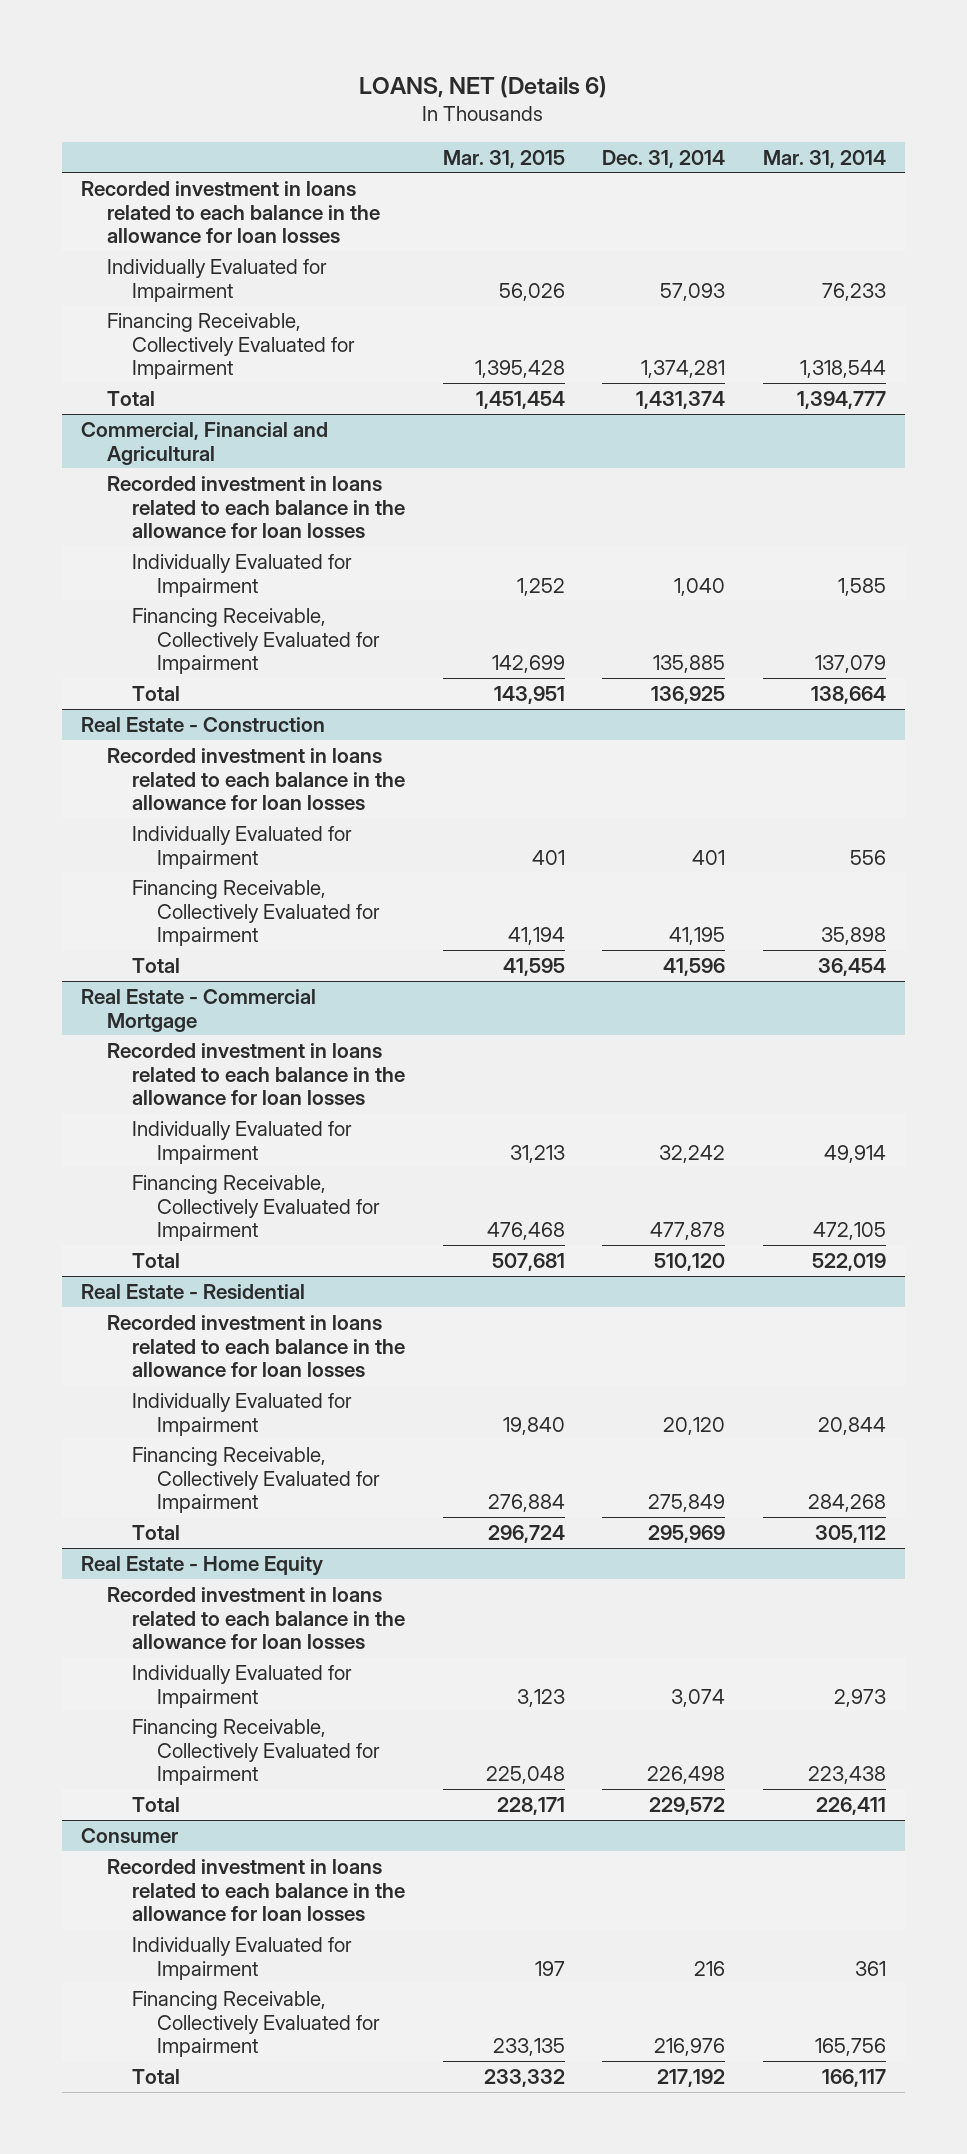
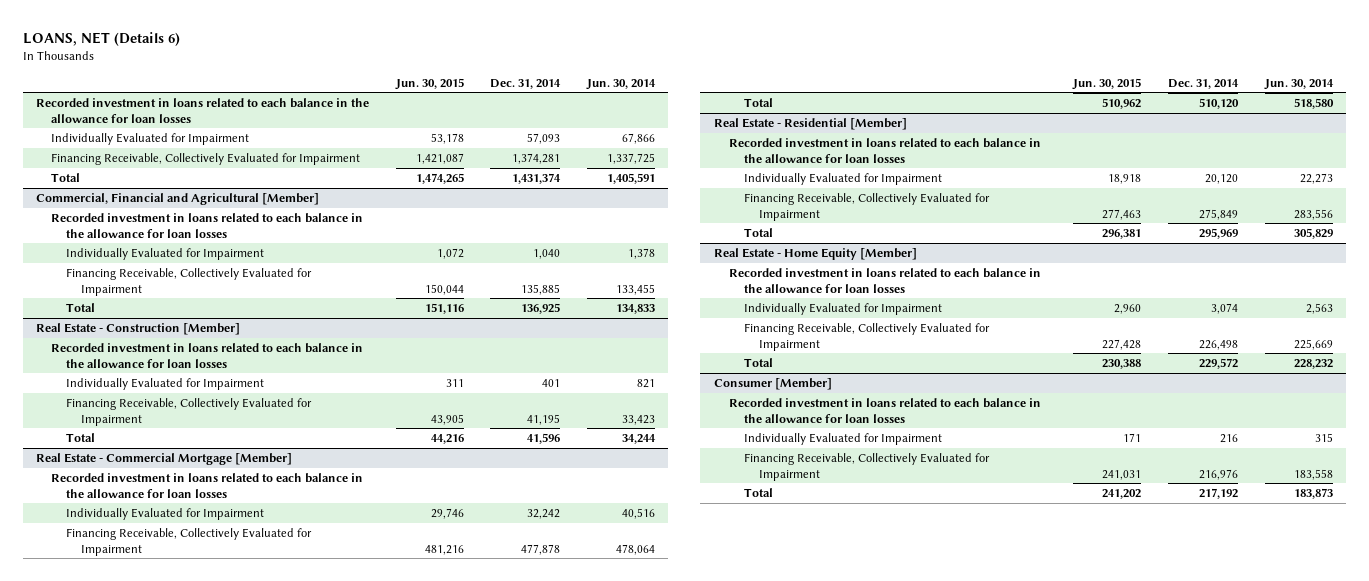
[442,149,565,168] Mar. 31, 2015 -> none
[762,149,886,168] Mar. 31, 2014 -> none
none -> [394,77,464,90] Jun. 30, 2015
none -> [586,78,657,90] Jun. 30, 2014
[81,421,329,465] Commercial, Financial and Agricultural -> [36,193,320,206] Commercial, Financial and Agricultural [Member]
[81,716,326,732] Real Estate - Construction -> [36,323,241,336] Real Estate - Construction [Member]
[81,988,317,1032] Real Estate - Commercial Mortgage -> [36,453,293,466] Real Estate - Commercial Mortgage [Member]
[81,1283,306,1299] Real Estate - Residential -> [713,118,907,131] Real Estate - Residential [Member]
[81,1555,324,1576] Real Estate - Home Equity -> [713,248,917,261] Real Estate - Home Equity [Member]
[81,1827,179,1843] Consumer -> [713,378,832,391] Consumer [Member]

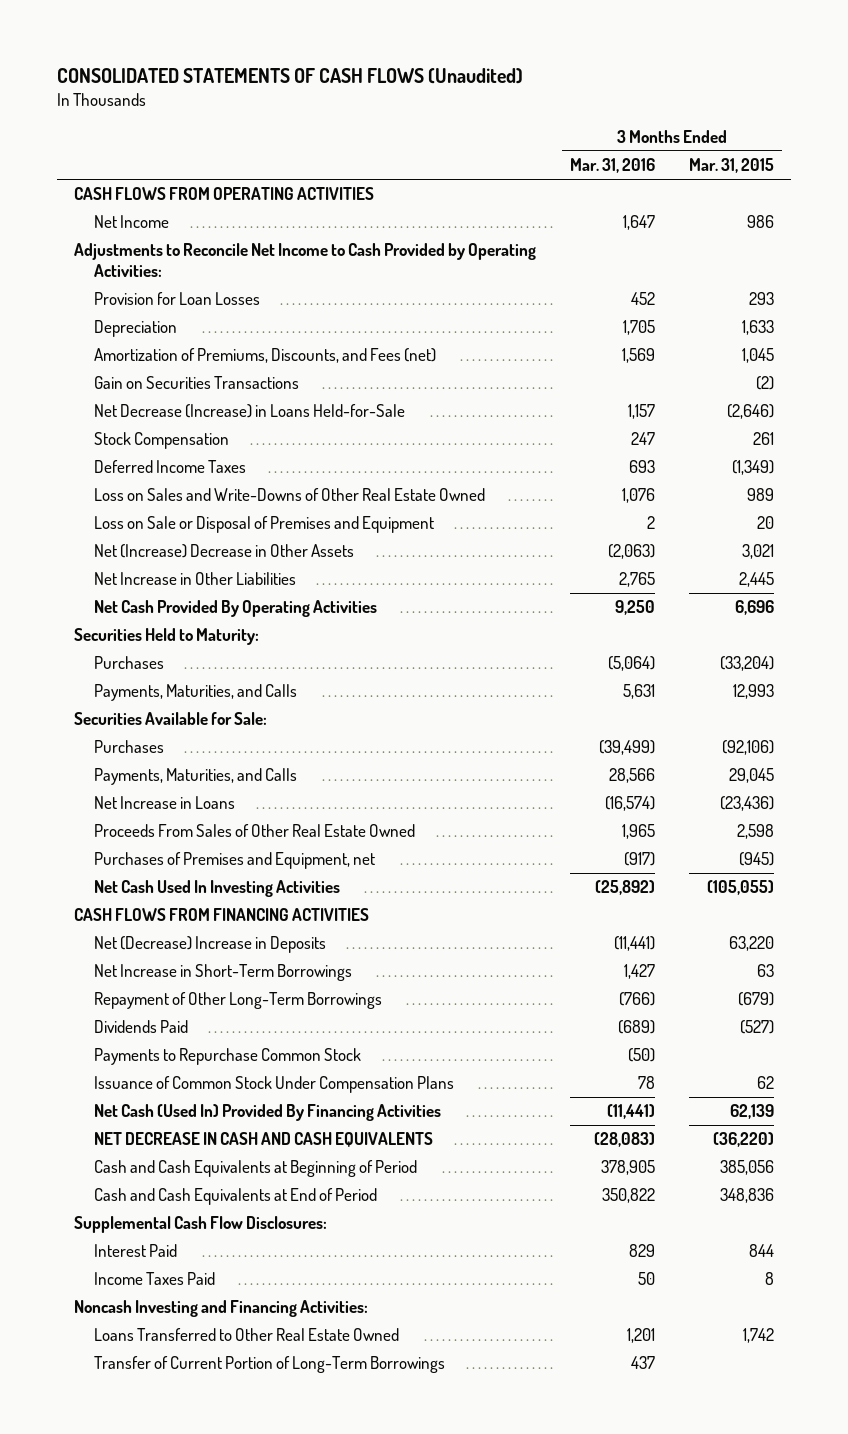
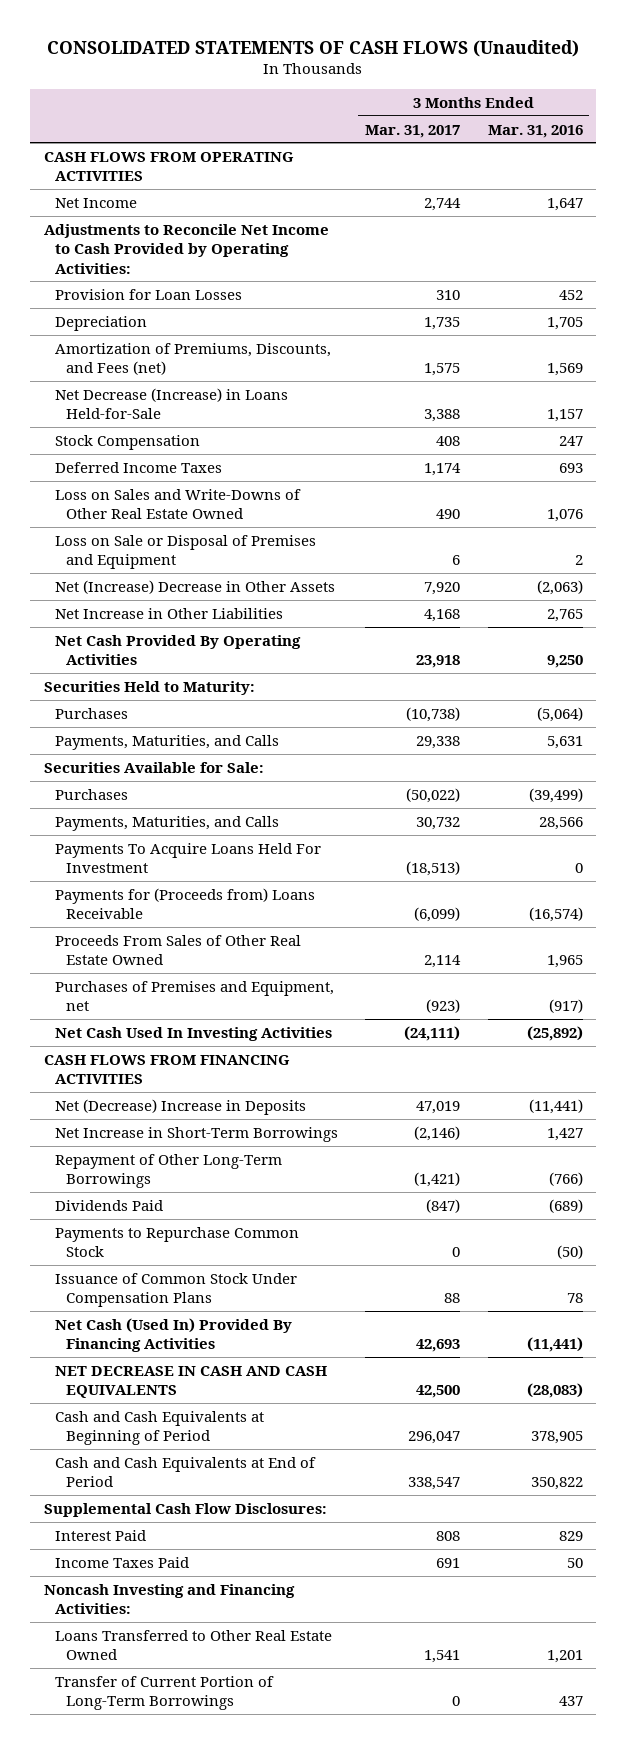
[688,158,774,174] Mar. 31, 2015 -> none
none -> [365,124,461,138] Mar. 31, 2017
[93,376,299,390] Gain on Securities Transactions -> none
none -> [54,842,321,874] Payments To Acquire Loans Held For Investment
[93,796,235,810] Net Increase in Loans -> [54,887,315,920] Payments for (Proceeds from) Loans Receivable

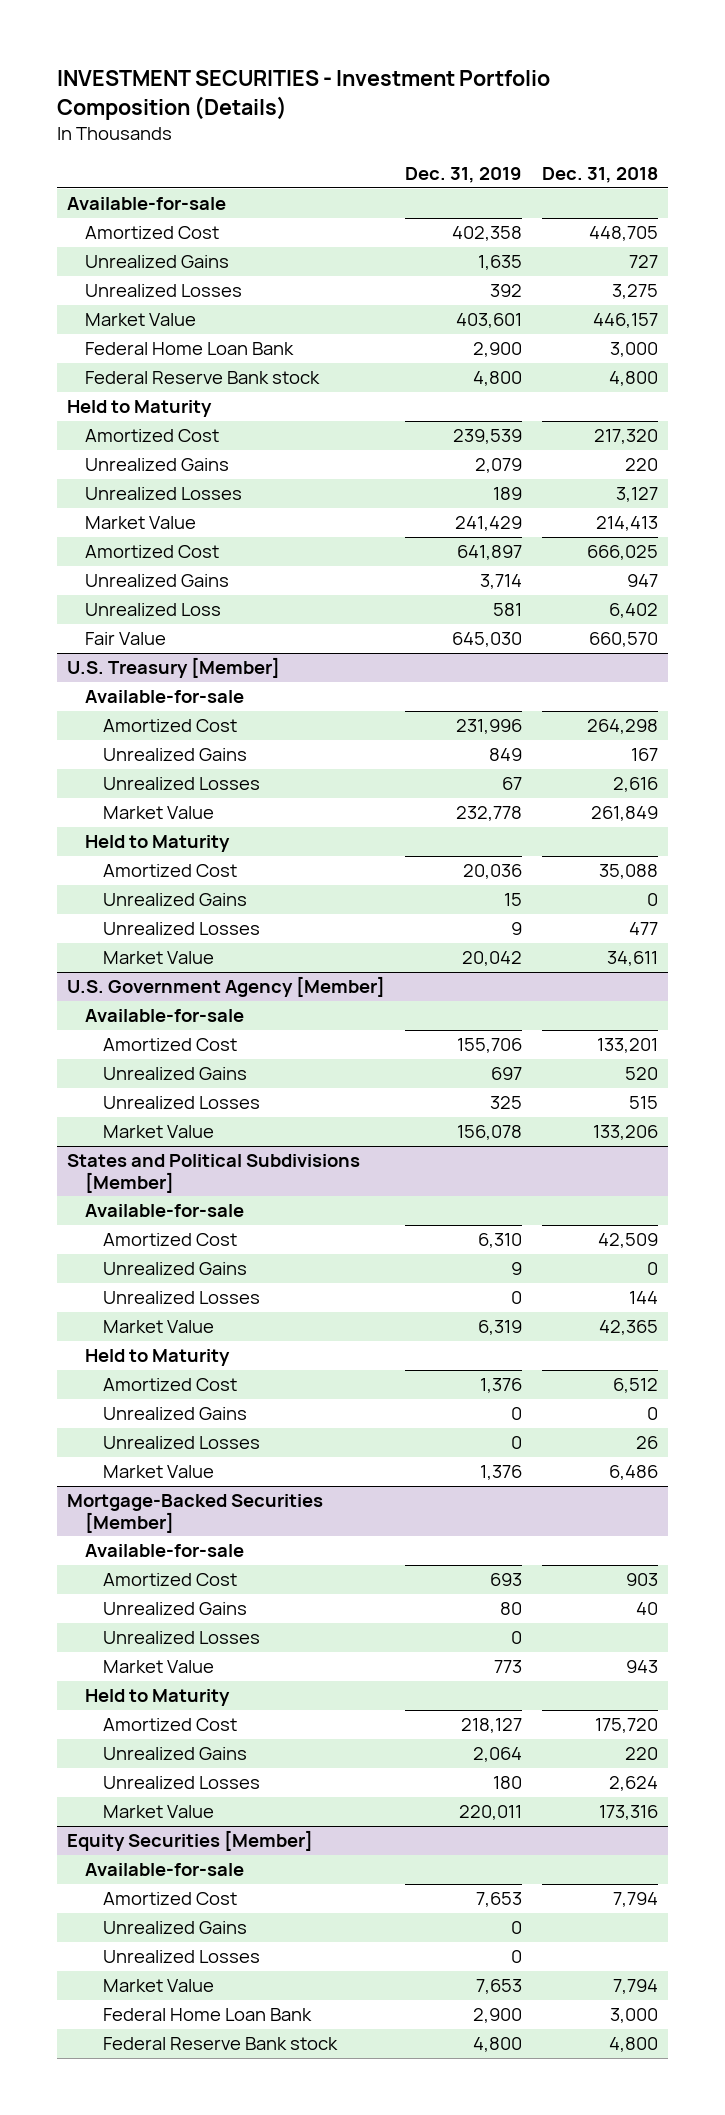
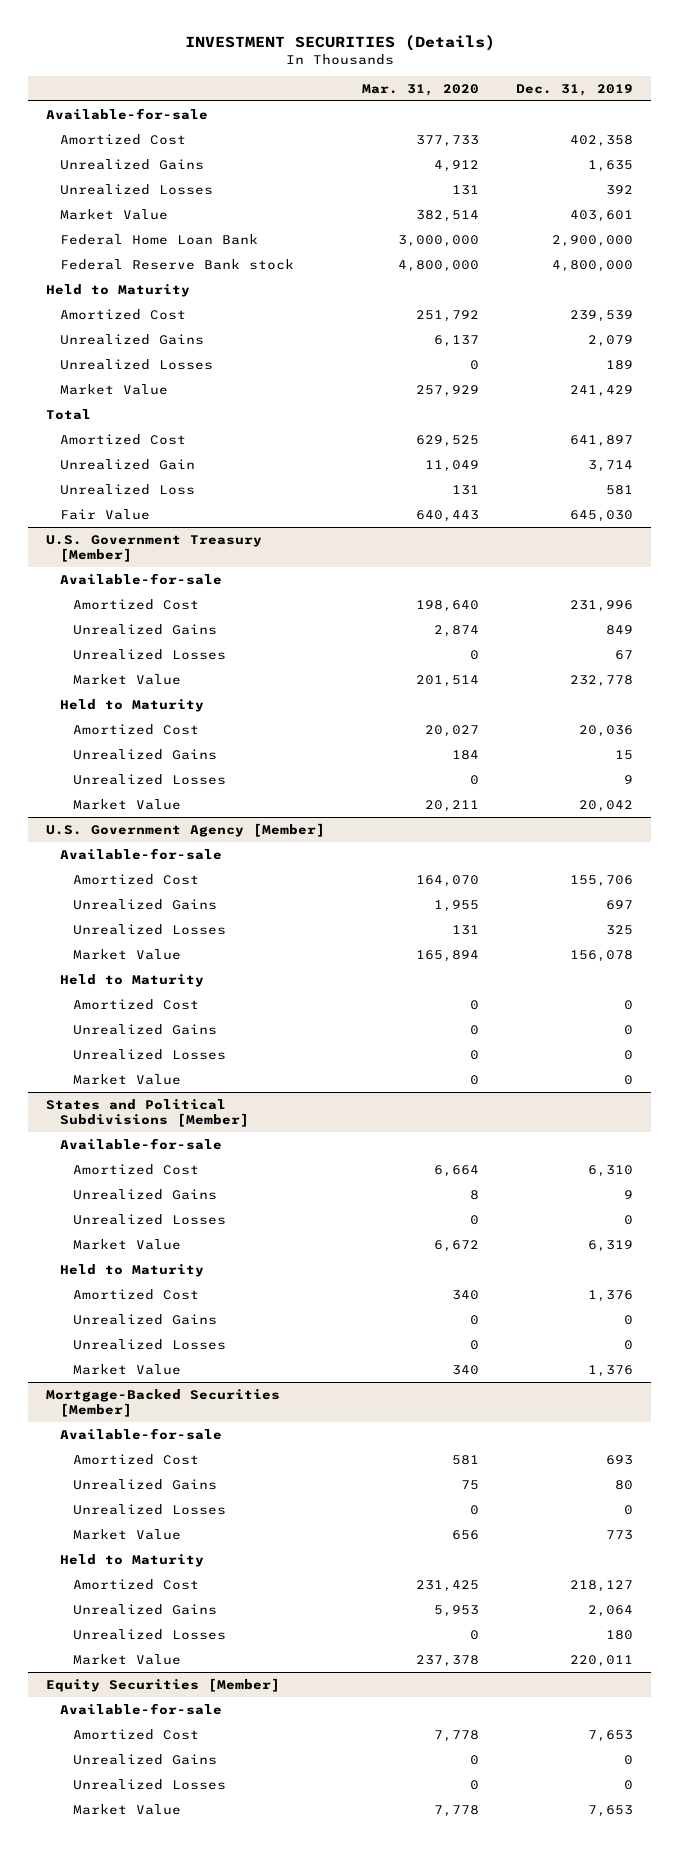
[57,70,551,121] INVESTMENT SECURITIES - Investment Portfolio Composition (Details) -> [184,34,495,51] INVESTMENT SECURITIES (Details)
[541,167,658,184] Dec. 31, 2018 -> none
none -> [362,83,480,96] Mar. 31, 2020
[473,342,523,358] 2,900 -> [552,234,634,247] 2,900,000
[473,371,523,387] 4,800 -> [552,259,634,272] 4,800,000
none -> [46,408,92,420] Total
[85,574,230,588] Unrealized Gains -> [59,458,195,470] Unrealized Gain
[67,657,281,679] U.S. Treasury [Member] -> [46,534,263,563] U.S. Government Treasury [Member]
none -> [59,973,204,987] Held to Maturity
none -> [73,998,200,1010] Amortized Cost
none -> [73,1023,218,1035] Unrealized Gains
none -> [73,1048,227,1060] Unrealized Losses
none -> [73,1073,182,1085] Market Value
[103,2008,313,2022] Federal Home Loan Bank -> none
[103,2037,339,2051] Federal Reserve Bank stock -> none

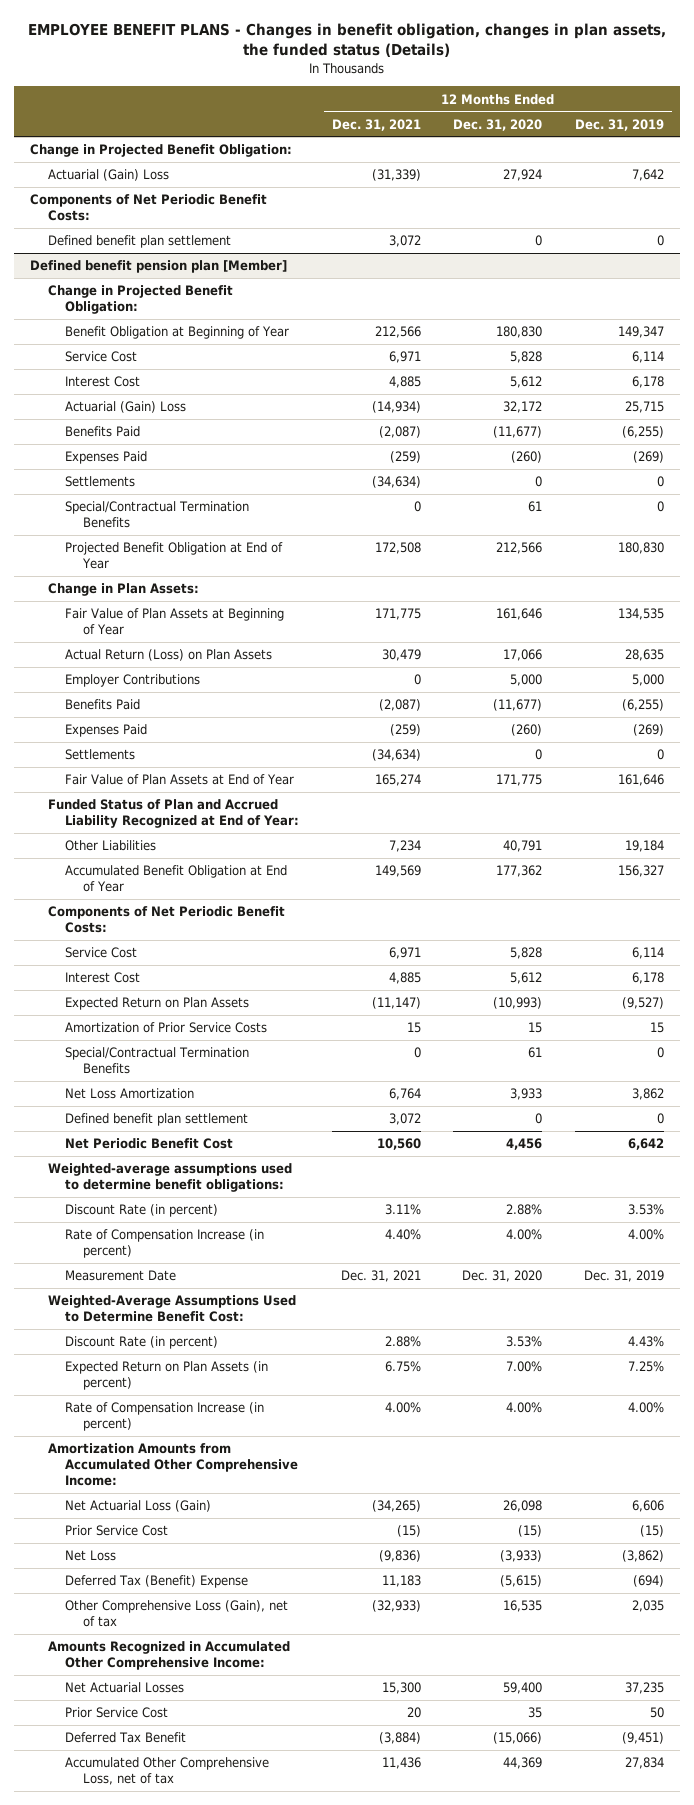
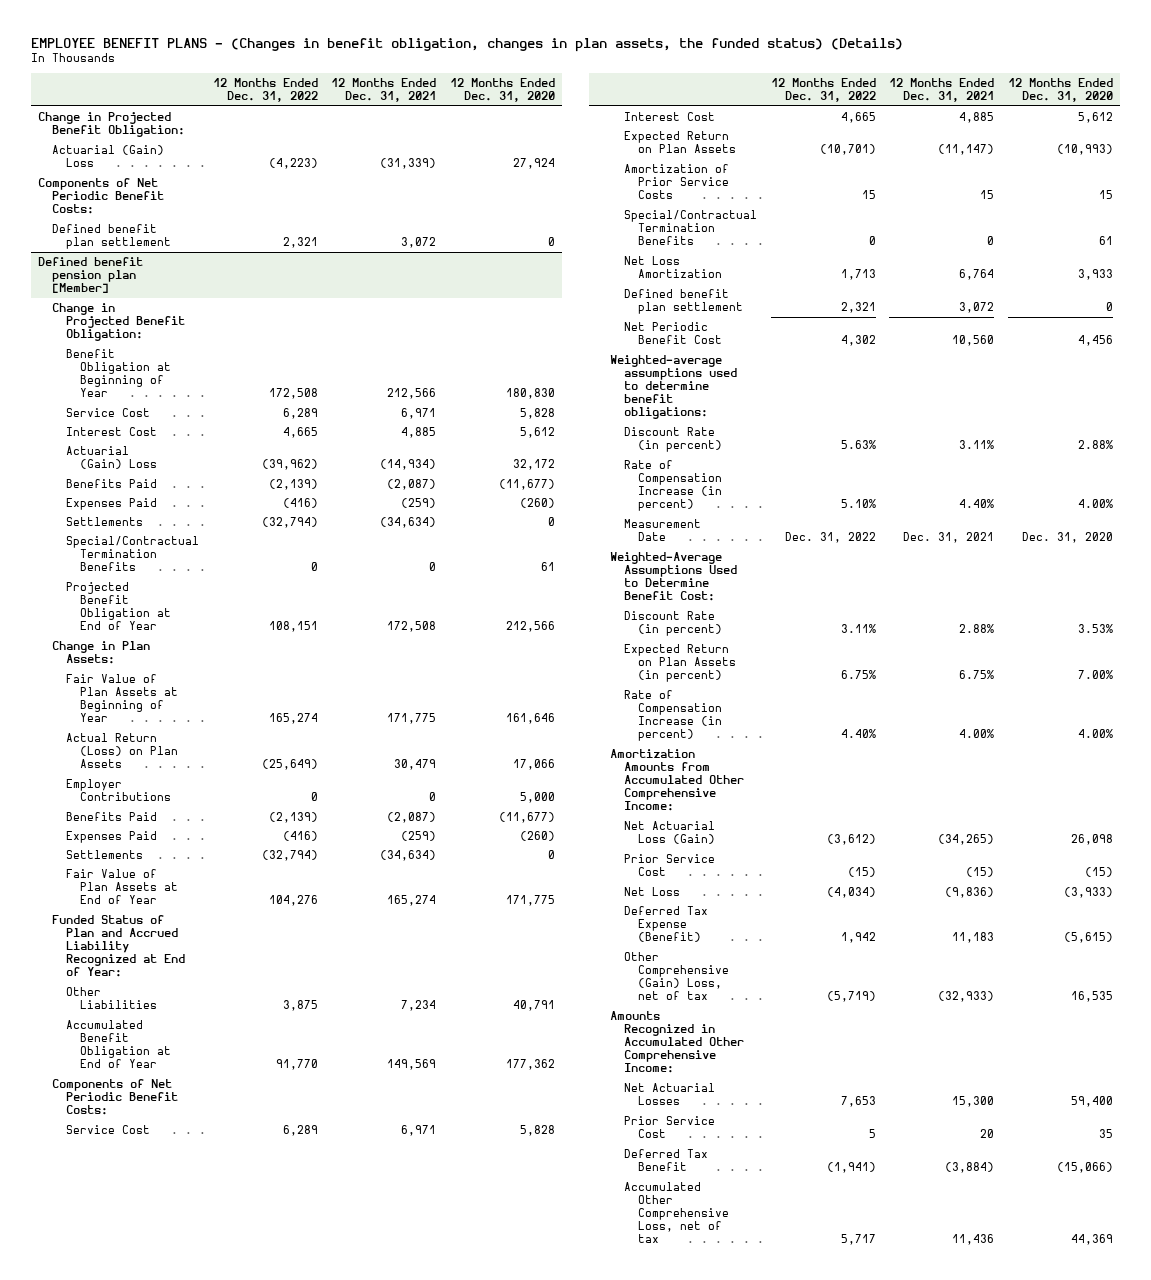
[28,22,667,58] EMPLOYEE BENEFIT PLANS - Changes in benefit obligation, changes in plan assets, the funded status (Details) -> [30,37,903,52] EMPLOYEE BENEFIT PLANS - (Changes in benefit obligation, changes in plan assets, the funded status) (Details)
[574,118,664,131] Dec. 31, 2019 -> none
none -> [212,77,318,103] 12 Months Ended Dec. 31, 2022
[65,1575,249,1589] Deferred Tax (Benefit) Expense -> [623,905,708,943] Deferred Tax Expense (Benefit)
[65,1600,289,1628] Other Comprehensive Loss (Gain), net of tax -> [623,951,729,1001] Other Comprehensive (Gain) Loss, net of tax

